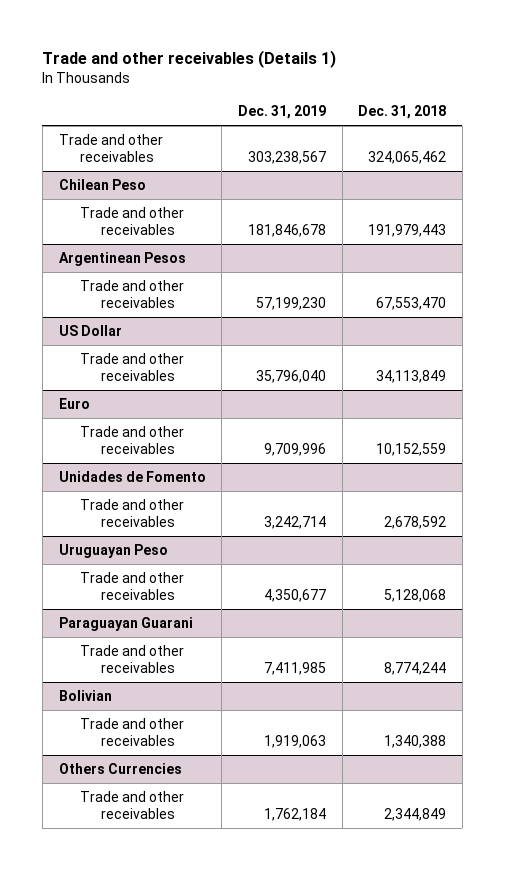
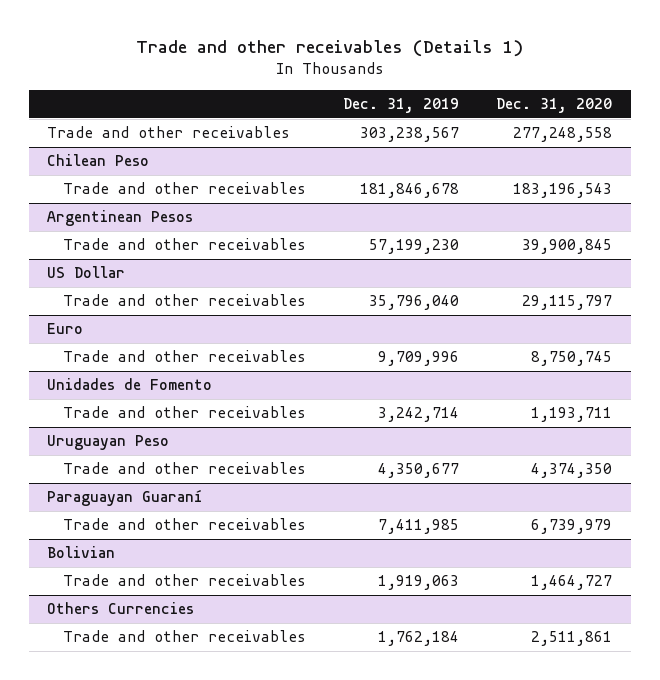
[358,104,447,119] Dec. 31, 2018 -> none
none -> [496,98,613,114] Dec. 31, 2020
[58,617,193,632] Paraguayan Guarani -> [47,489,203,507] Paraguayan Guaraní

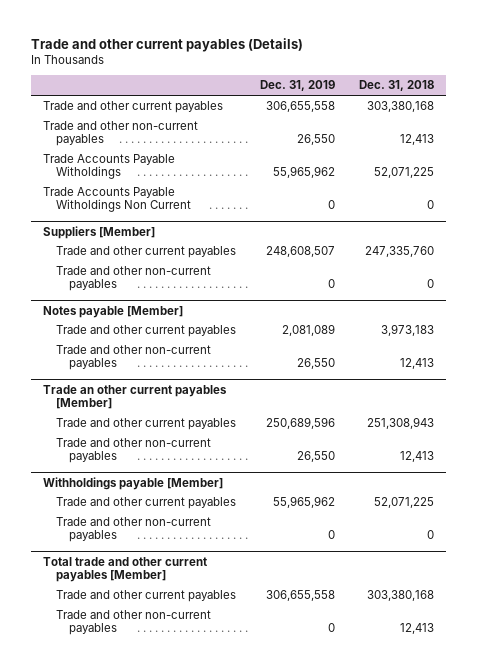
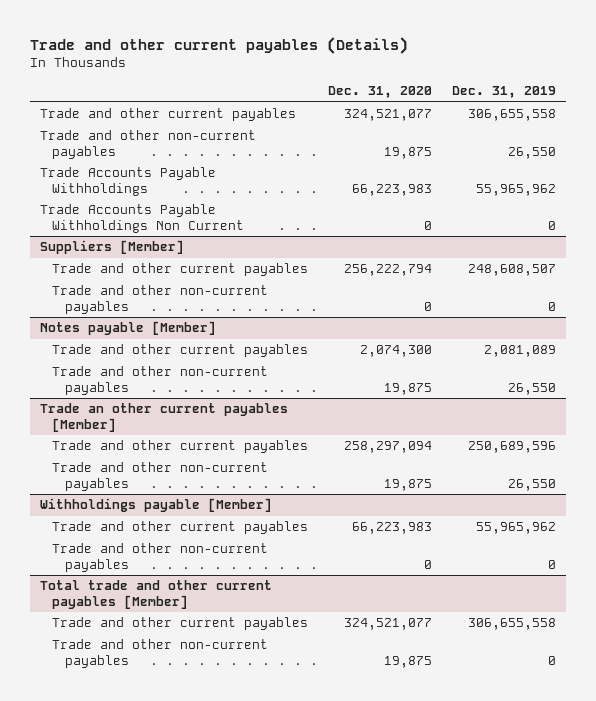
[359,80,435,92] Dec. 31, 2018 -> none
none -> [328,86,433,99] Dec. 31, 2020
[43,154,176,180] Trade Accounts Payable Witholdings -> [39,167,216,196] Trade Accounts Payable Withholdings
[43,187,192,213] Trade Accounts Payable Witholdings Non Current -> [39,204,245,233] Trade Accounts Payable Withholdings Non Current

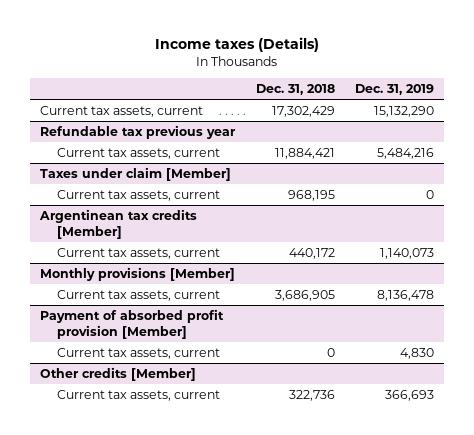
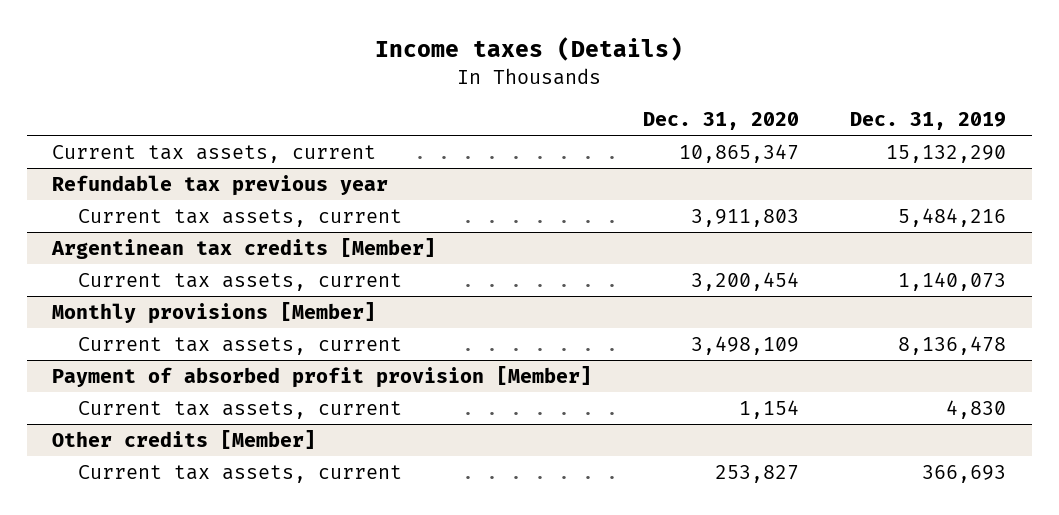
[255,84,335,96] Dec. 31, 2018 -> none
none -> [643,112,800,131] Dec. 31, 2020
[40,166,232,181] Taxes under claim [Member] -> none
[56,189,220,201] Current tax assets, current -> none

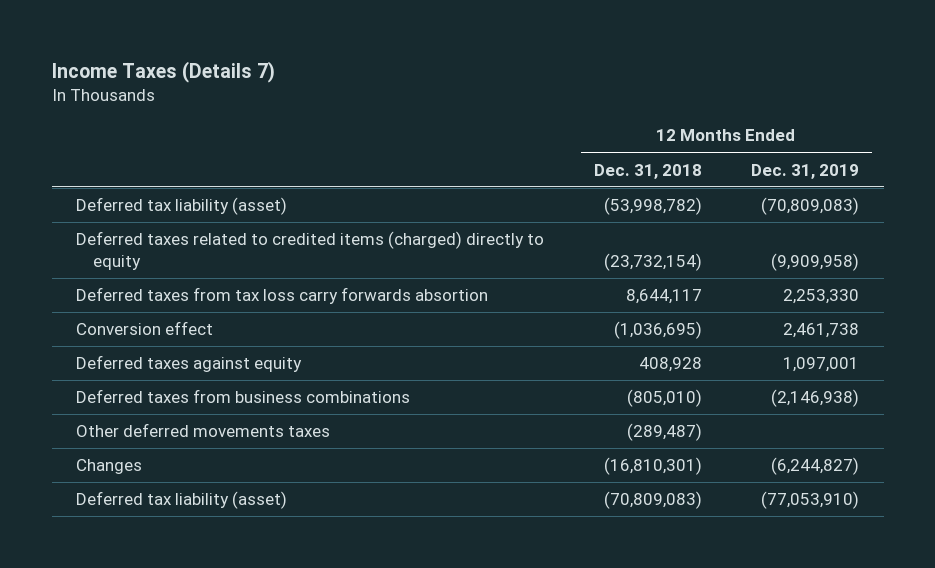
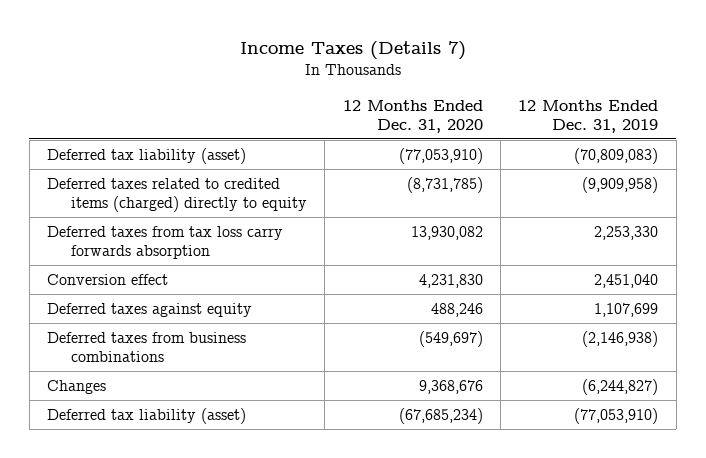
[593,163,702,179] Dec. 31, 2018 -> none
none -> [342,100,483,134] 12 Months Ended Dec. 31, 2020
[76,287,489,305] Deferred taxes from tax loss carry forwards absortion -> [47,225,284,259] Deferred taxes from tax loss carry forwards absorption
[783,323,860,339] 2,461,738 -> [594,273,659,288] 2,451,040
[783,357,860,373] 1,097,001 -> [594,302,659,317] 1,107,699
[76,423,331,438] Other deferred movements taxes -> none

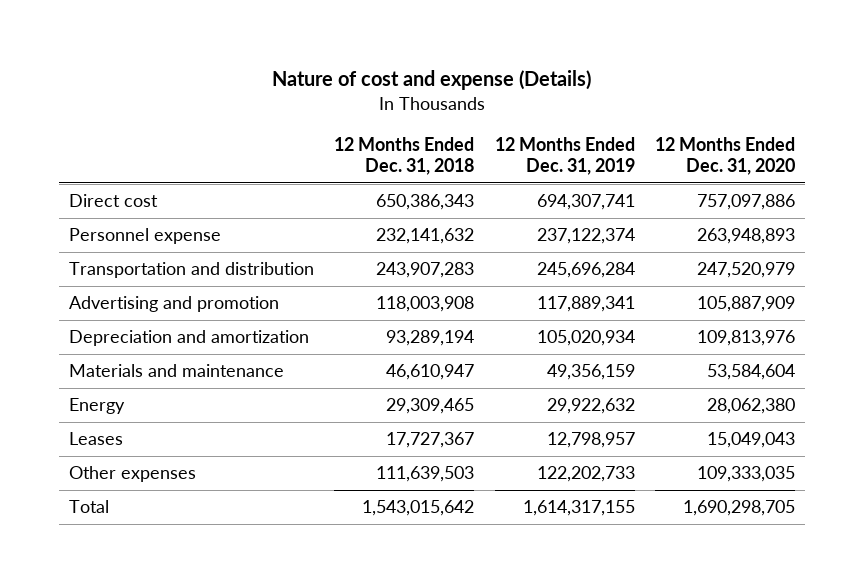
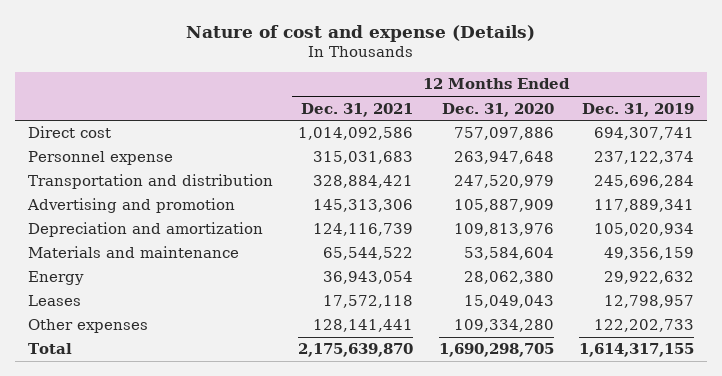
[334,136,475,176] 12 Months Ended Dec. 31, 2018 -> none
none -> [301,102,414,117] Dec. 31, 2021
[696,228,795,245] 263,948,893 -> [453,151,554,165] 263,947,648
[696,466,795,483] 109,333,035 -> [453,319,554,333] 109,334,280

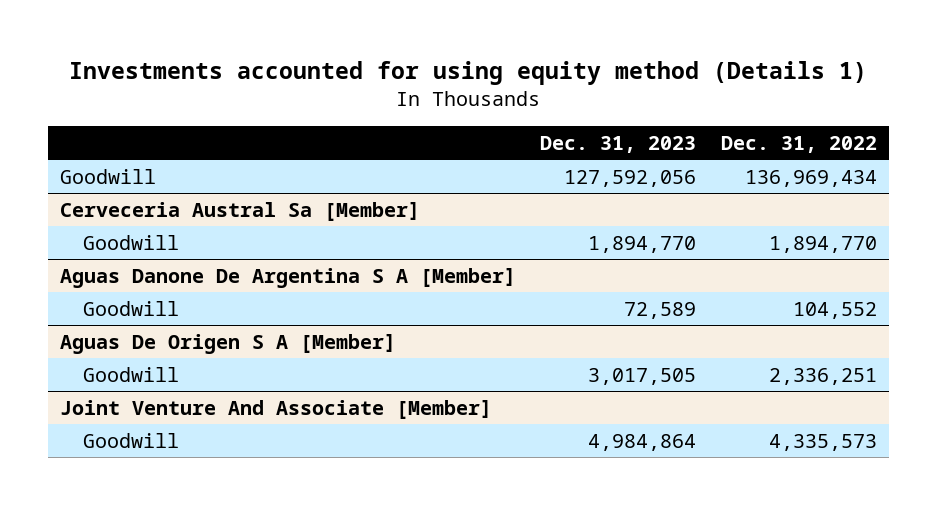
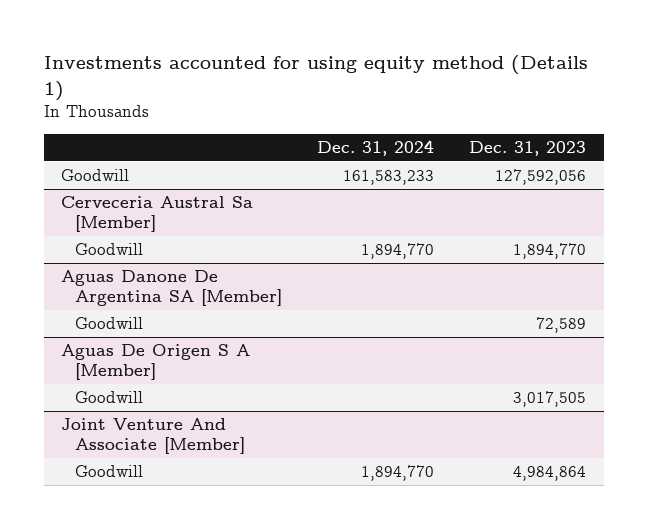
[720,135,877,153] Dec. 31, 2022 -> none
none -> [317,140,435,157] Dec. 31, 2024
[60,267,517,288] Aguas Danone De Argentina S A [Member] -> [61,270,282,306] Aguas Danone De Argentina SA [Member]

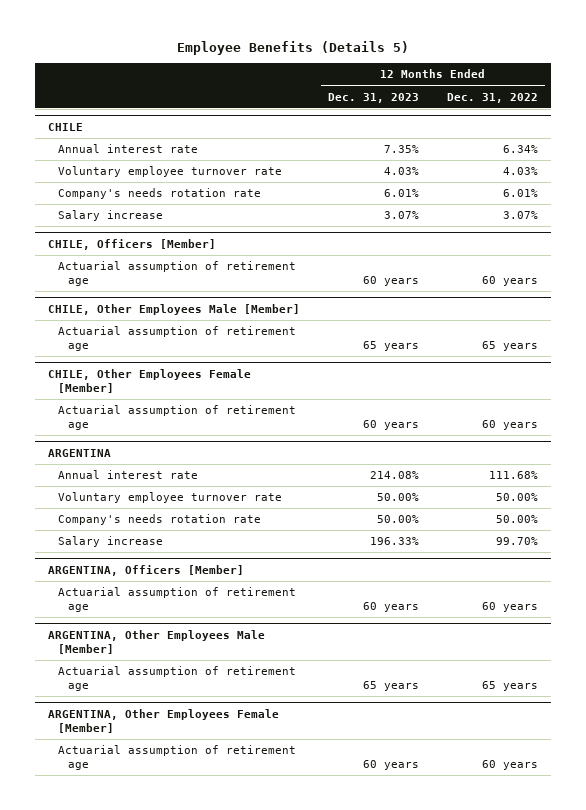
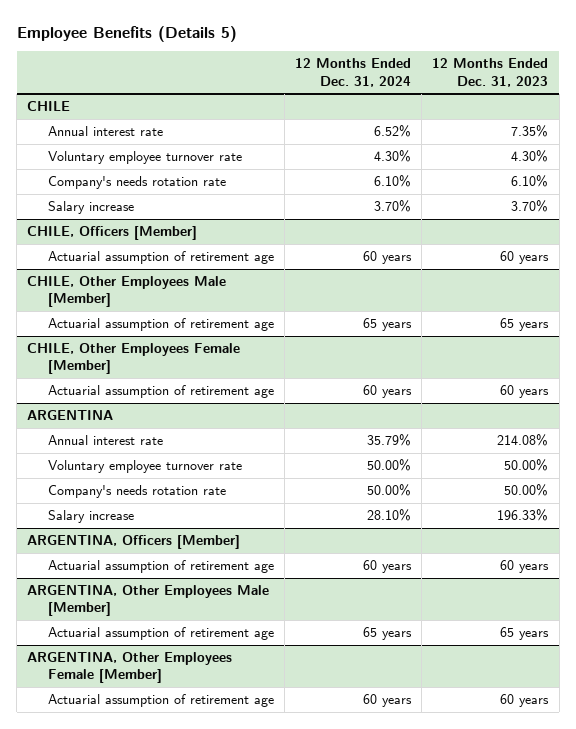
[446,92,538,103] Dec. 31, 2022 -> none
none -> [295,58,412,87] 12 Months Ended Dec. 31, 2024
[383,167,419,176] 4.03% -> [511,150,549,163] 4.30%
[383,189,419,198] 6.01% -> [511,175,549,188] 6.10%
[383,211,419,220] 3.07% -> [511,200,549,213] 3.70%

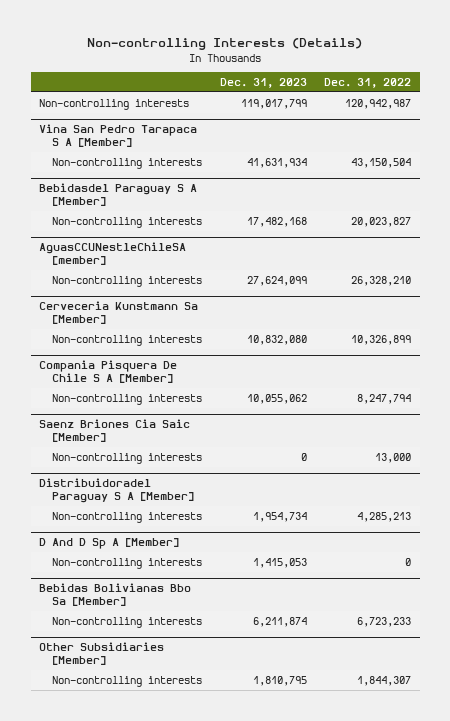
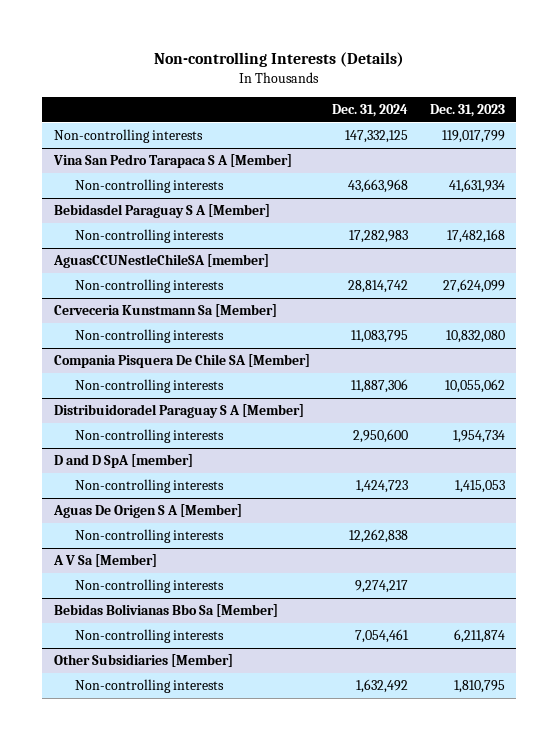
[323,77,411,88] Dec. 31, 2022 -> none
none -> [331,103,408,117] Dec. 31, 2024
[39,360,178,383] Compania Pisquera De Chile S A [Member] -> [53,354,310,369] Compania Pisquera De Chile SA [Member]
[39,419,191,442] Saenz Briones Cia Saic [Member] -> none
[52,452,203,464] Non-controlling interests -> none
[39,538,180,550] D And D Sp A [Member] -> [53,454,193,469] D and D SpA [member]
none -> [52,504,242,519] Aguas De Origen S A [Member]
none -> [74,529,224,544] Non-controlling interests
none -> [52,554,157,568] A V Sa [Member]
none -> [74,579,224,594] Non-controlling interests

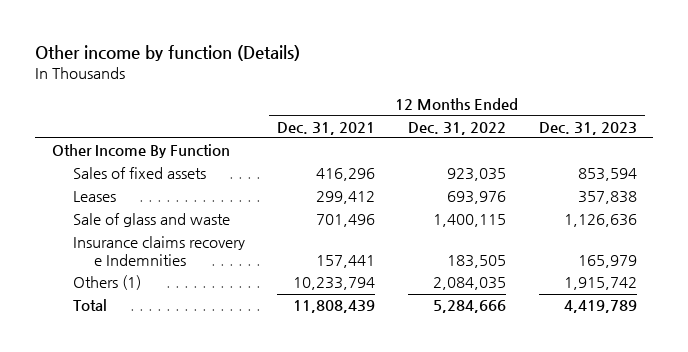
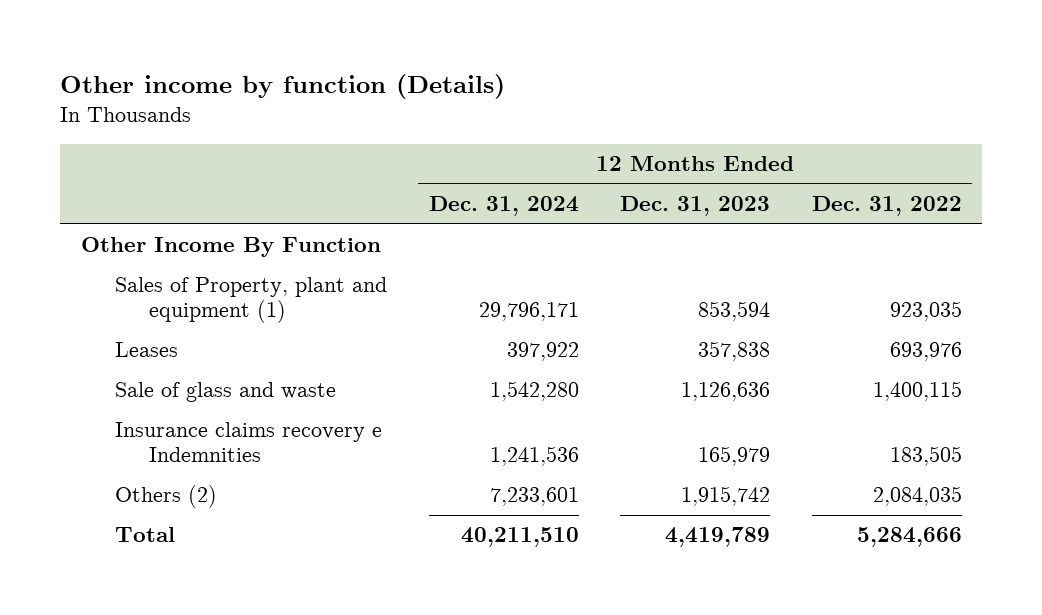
[277,121,376,135] Dec. 31, 2021 -> none
none -> [428,196,579,217] Dec. 31, 2024
[72,167,206,180] Sales of fixed assets -> [114,277,387,324] Sales of Property, plant and equipment (1)
[72,275,141,291] Others (1) -> [114,485,217,509] Others (2)

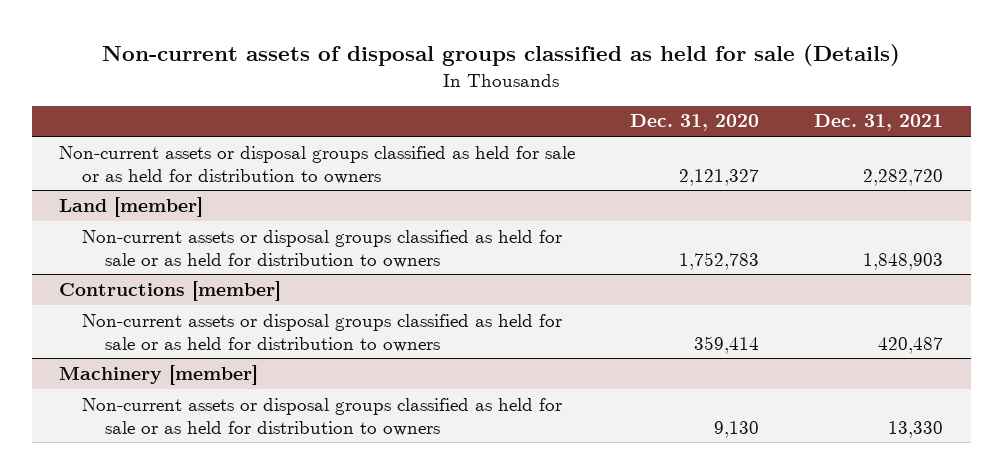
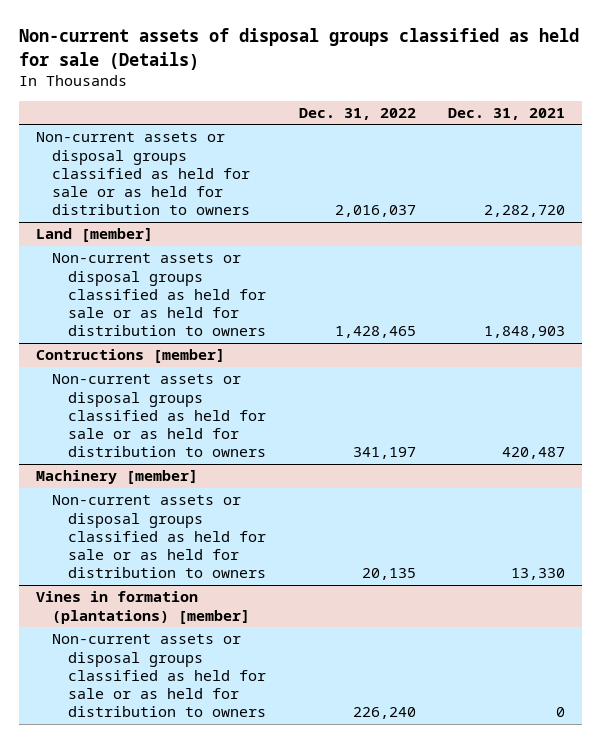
[630,114,760,132] Dec. 31, 2020 -> none
none -> [298,107,416,120] Dec. 31, 2022
none -> [35,591,250,624] Vines in formation (plantations) [member]
none -> [51,634,266,718] Non-current assets or disposal groups classified as held for sale or as held for distribution to owners

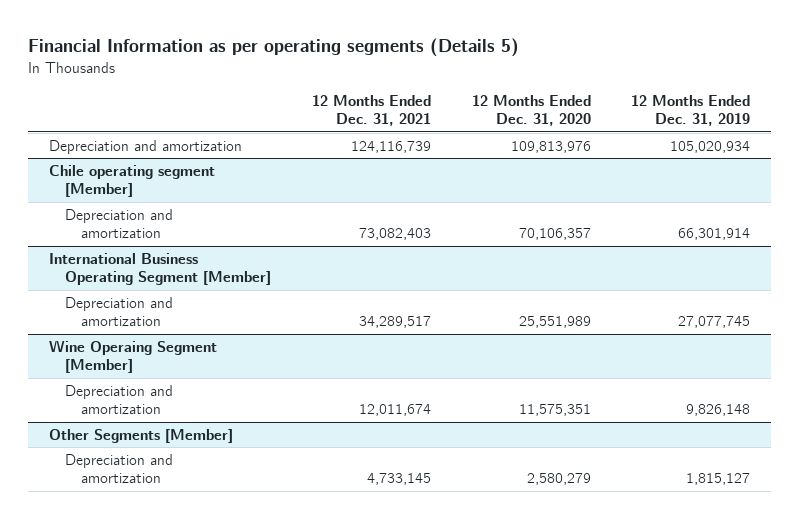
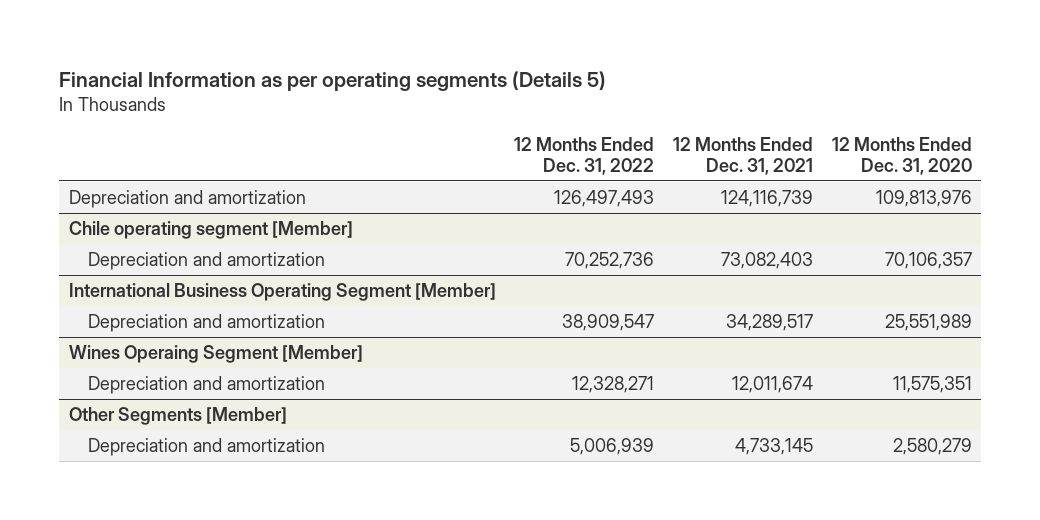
[631,94,751,127] 12 Months Ended Dec. 31, 2019 -> none
none -> [514,136,655,175] 12 Months Ended Dec. 31, 2022
[48,339,217,374] Wine Operaing Segment [Member] -> [68,344,363,363] Wines Operaing Segment [Member]

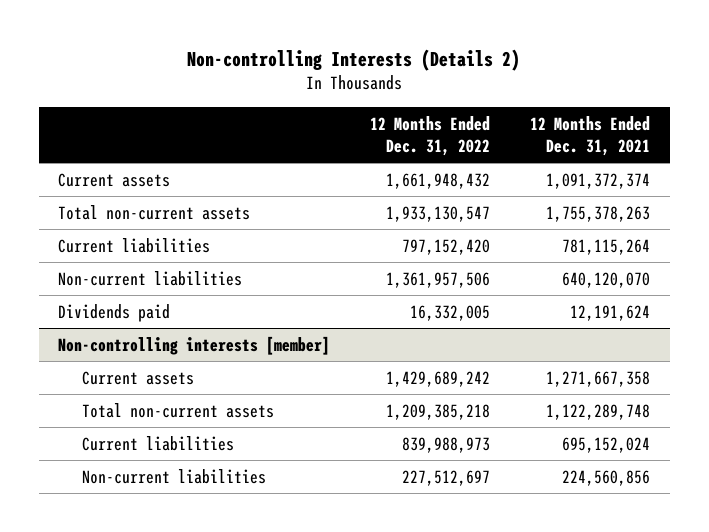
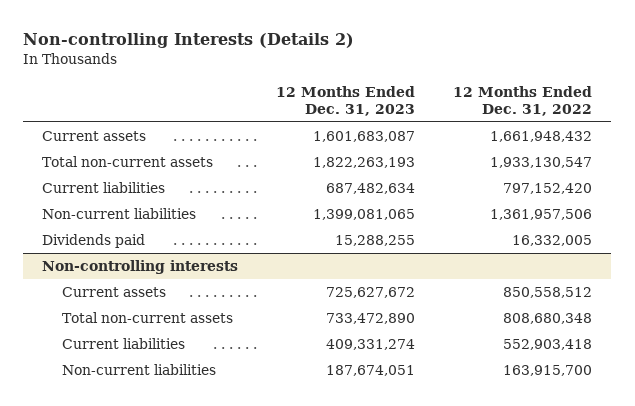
[530,115,651,156] 12 Months Ended Dec. 31, 2021 -> none
none -> [276,85,416,116] 12 Months Ended Dec. 31, 2023
[58,335,331,355] Non-controlling interests [member] -> [42,260,239,275] Non-controlling interests
[386,370,491,387] 1,429,689,242 -> [503,287,593,299] 850,558,512
[386,403,491,420] 1,209,385,218 -> [503,313,593,325] 808,680,348
[402,436,491,453] 839,988,973 -> [503,339,593,351] 552,903,418
[402,469,491,486] 227,512,697 -> [503,365,593,377] 163,915,700

